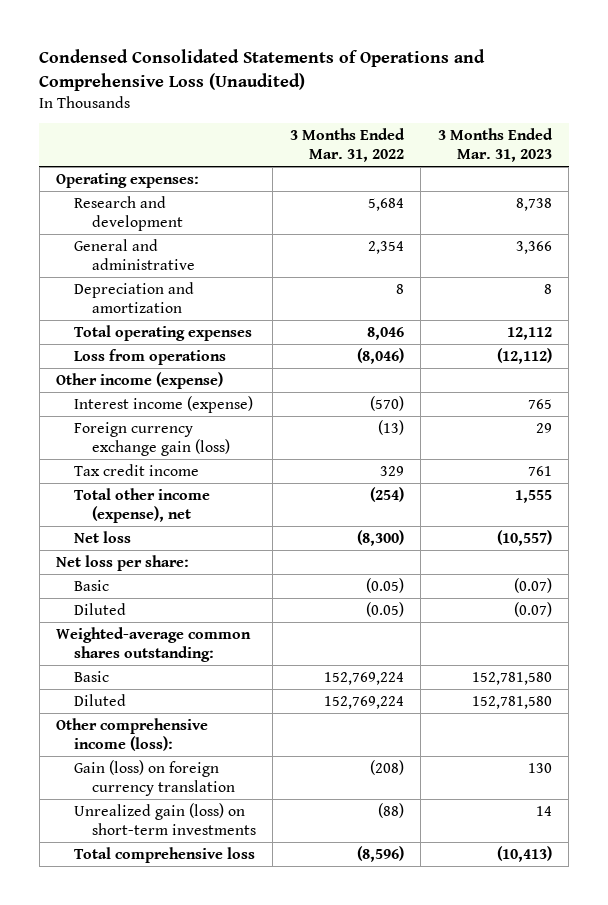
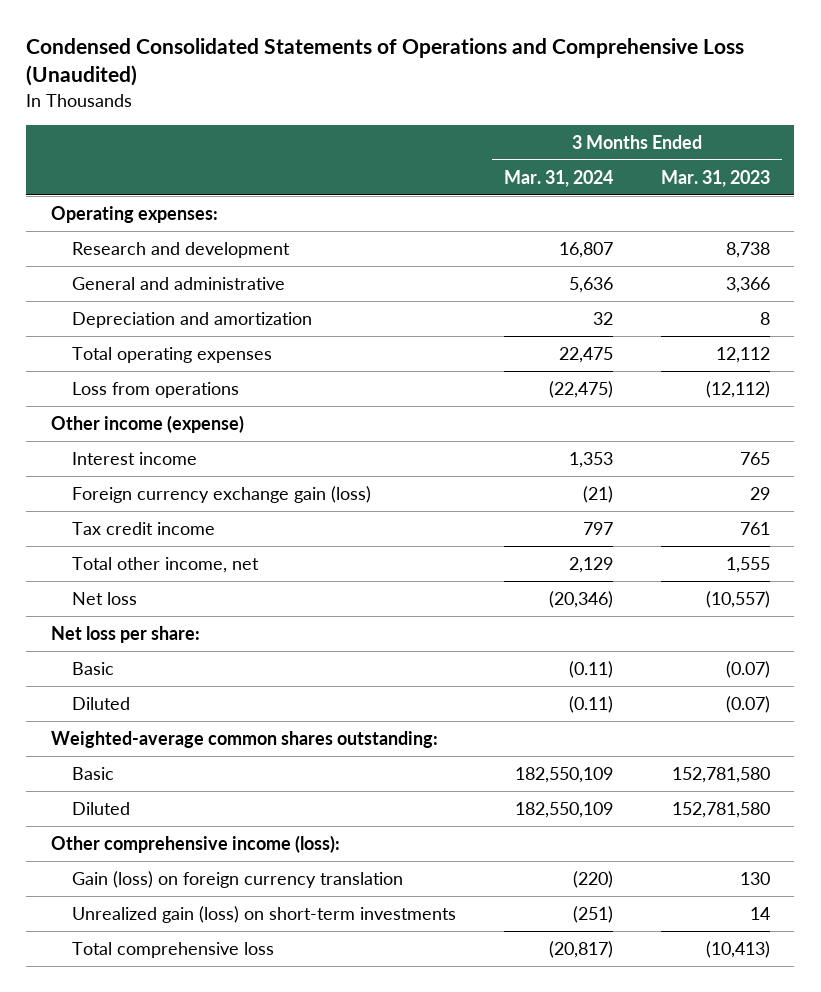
[289,128,405,162] 3 Months Ended Mar. 31, 2022 -> none
none -> [503,169,613,187] Mar. 31, 2024
[74,396,254,414] Interest income (expense) -> [71,452,197,466] Interest income
[74,488,211,523] Total other income (expense), net -> [71,557,259,574] Total other income, net

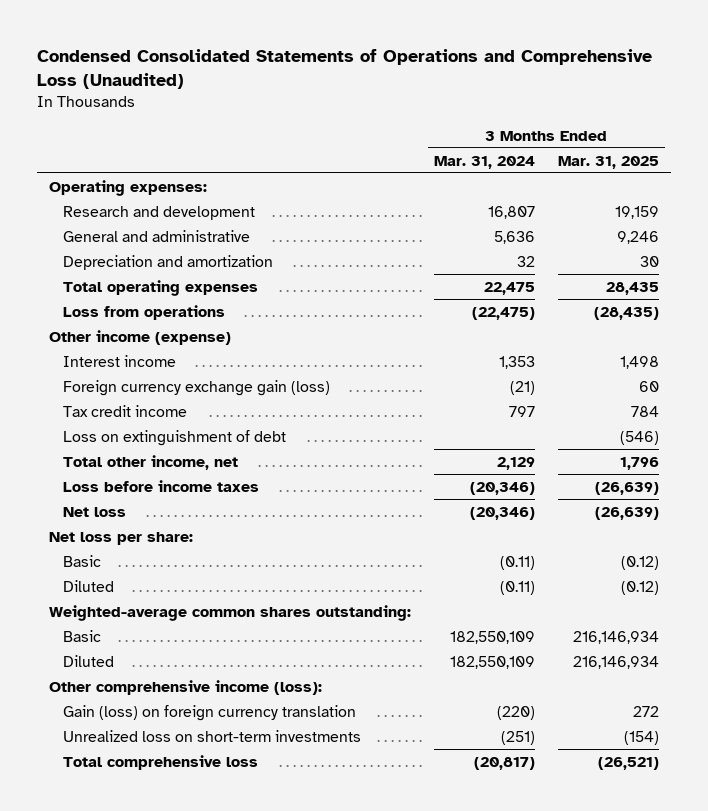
[661,169,771,187] Mar. 31, 2023 -> none
none -> [558,155,660,169] Mar. 31, 2025
none -> [63,429,287,446] Loss on extinguishment of debt
none -> [63,479,260,492] Loss before income taxes
[71,906,456,924] Unrealized gain (loss) on short-term investments -> [63,729,362,742] Unrealized loss on short-term investments

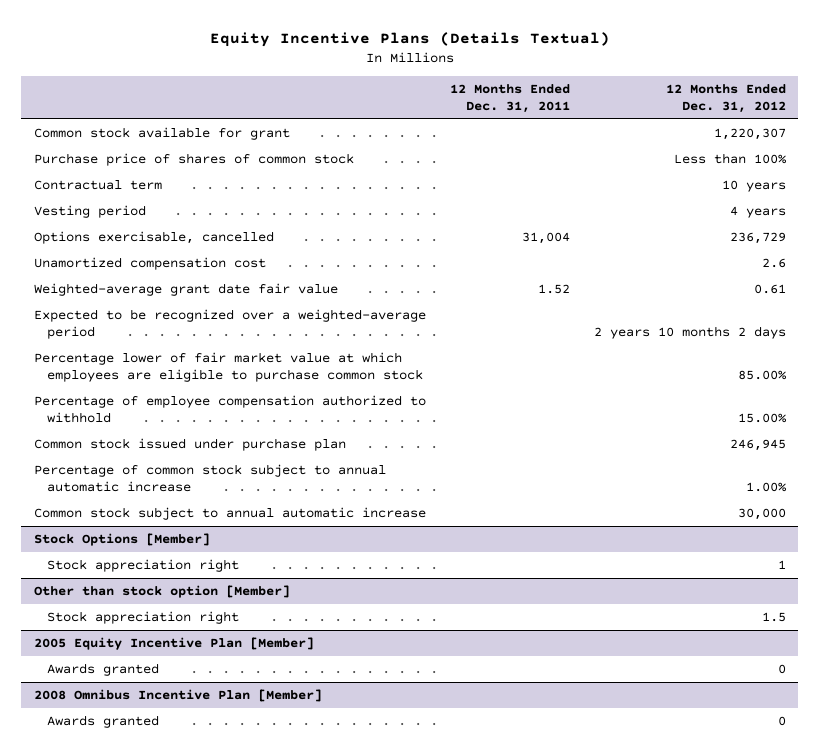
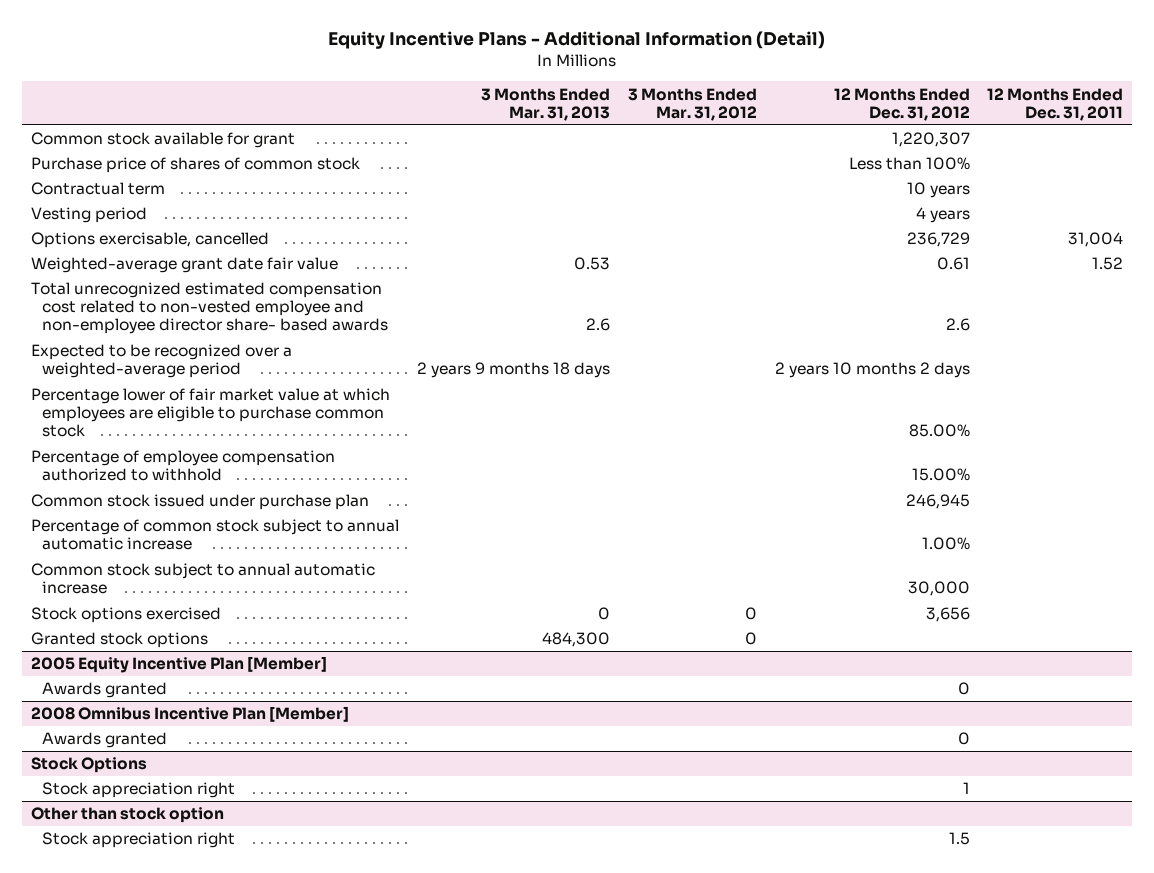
[209,32,610,48] Equity Incentive Plans (Details Textual) -> [328,31,826,50] Equity Incentive Plans - Additional Information (Detail)
none -> [480,87,610,121] 3 Months Ended Mar. 31, 2013
none -> [627,87,757,121] 3 Months Ended Mar. 31, 2012
[33,257,266,271] Unamortized compensation cost -> none
none -> [30,282,389,335] Total unrecognized estimated compensation cost related to non-vested employee and non-employee director share- based awards
[33,533,210,547] Stock Options [Member] -> none
[47,559,240,573] Stock appreciation right -> none
[33,585,290,599] Other than stock option [Member] -> none
[47,611,240,625] Stock appreciation right -> none
none -> [30,607,221,624] Stock options exercised
none -> [30,632,208,649] Granted stock options
none -> [30,757,147,774] Stock Options
none -> [42,782,236,799] Stock appreciation right
none -> [30,807,224,824] Other than stock option
none -> [42,832,236,849] Stock appreciation right

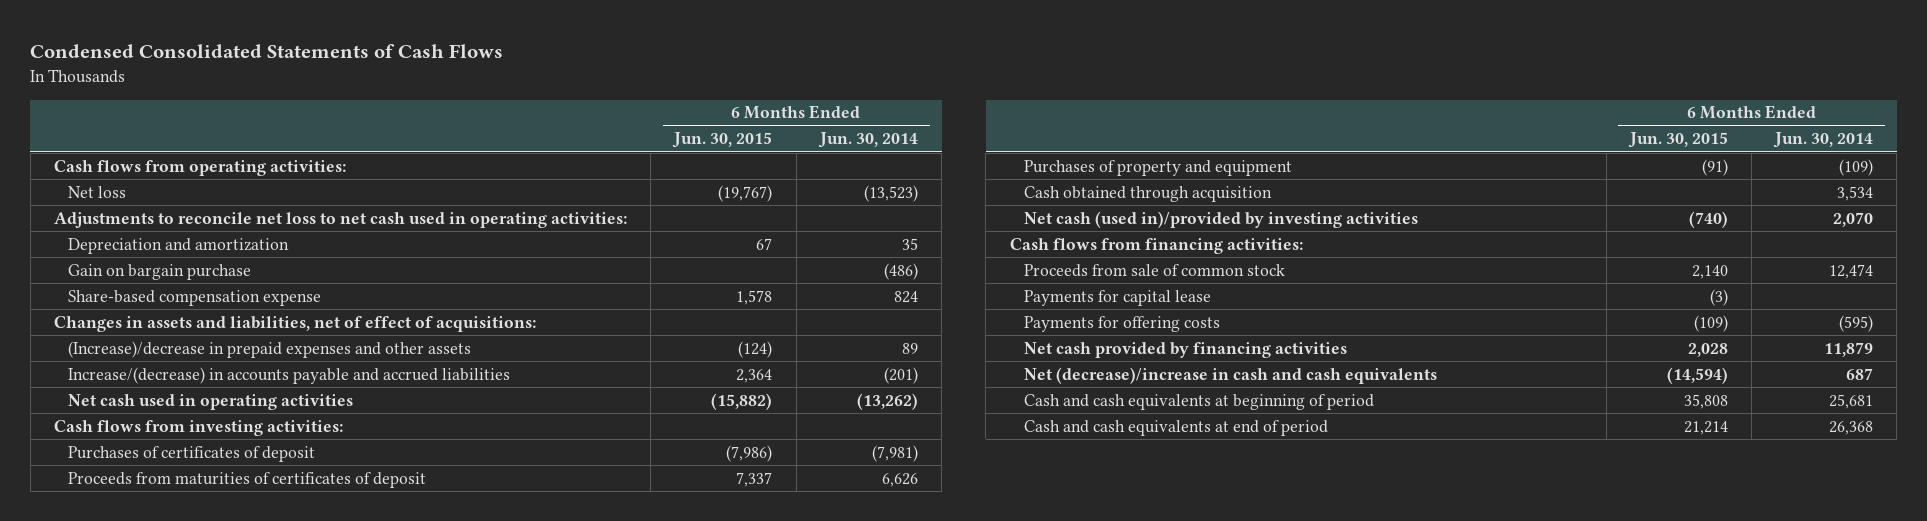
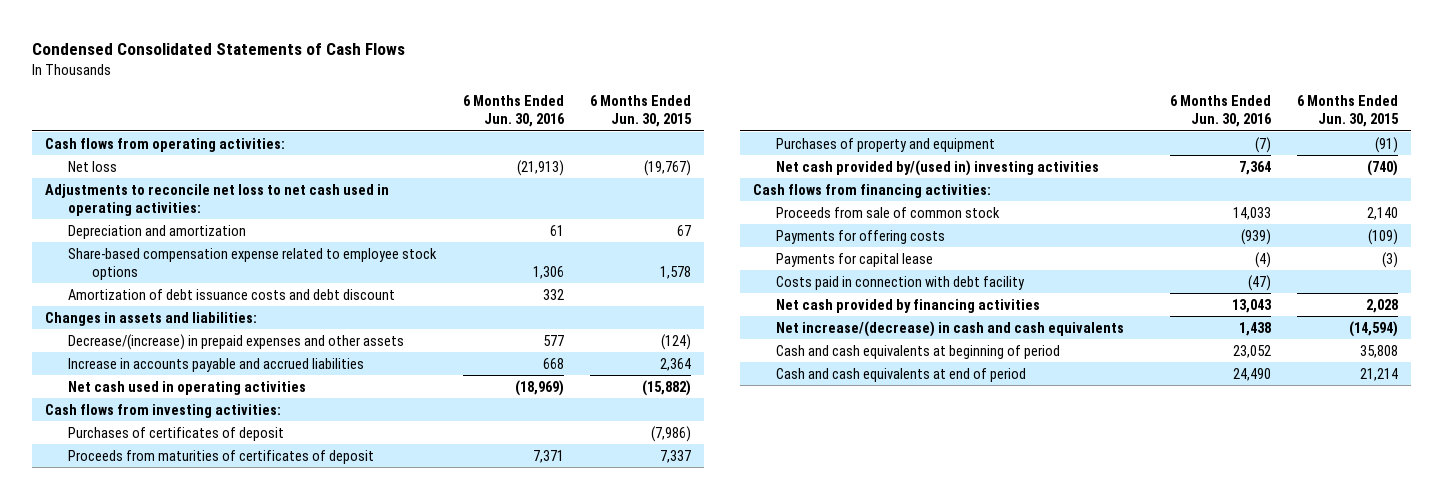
[817,132,918,149] Jun. 30, 2014 -> none
none -> [462,94,565,128] 6 Months Ended Jun. 30, 2016
[68,263,252,280] Gain on bargain purchase -> none
[68,289,322,306] Share-based compensation expense -> [68,247,438,280] Share-based compensation expense related to employee stock options
none -> [68,288,396,300] Amortization of debt issuance costs and debt discount
[54,315,537,332] Changes in assets and liabilities, net of effect of acquisitions: -> [45,311,258,326] Changes in assets and liabilities:
[68,340,472,358] (Increase)/decrease in prepaid expenses and other assets -> [68,333,405,350] Decrease/(increase) in prepaid expenses and other assets
[68,366,511,384] Increase/(decrease) in accounts payable and accrued liabilities -> [68,357,365,372] Increase in accounts payable and accrued liabilities
[1023,185,1272,202] Cash obtained through acquisition -> none
[1023,210,1418,228] Net cash (used in)/provided by investing activities -> [776,159,1100,176] Net cash provided by/(used in) investing activities
[1023,289,1211,306] Payments for capital lease -> [776,252,934,267] Payments for capital lease
none -> [776,275,1026,290] Costs paid in connection with debt facility
[1023,366,1437,384] Net (decrease)/increase in cash and cash equivalents -> [776,320,1125,337] Net increase/(decrease) in cash and cash equivalents

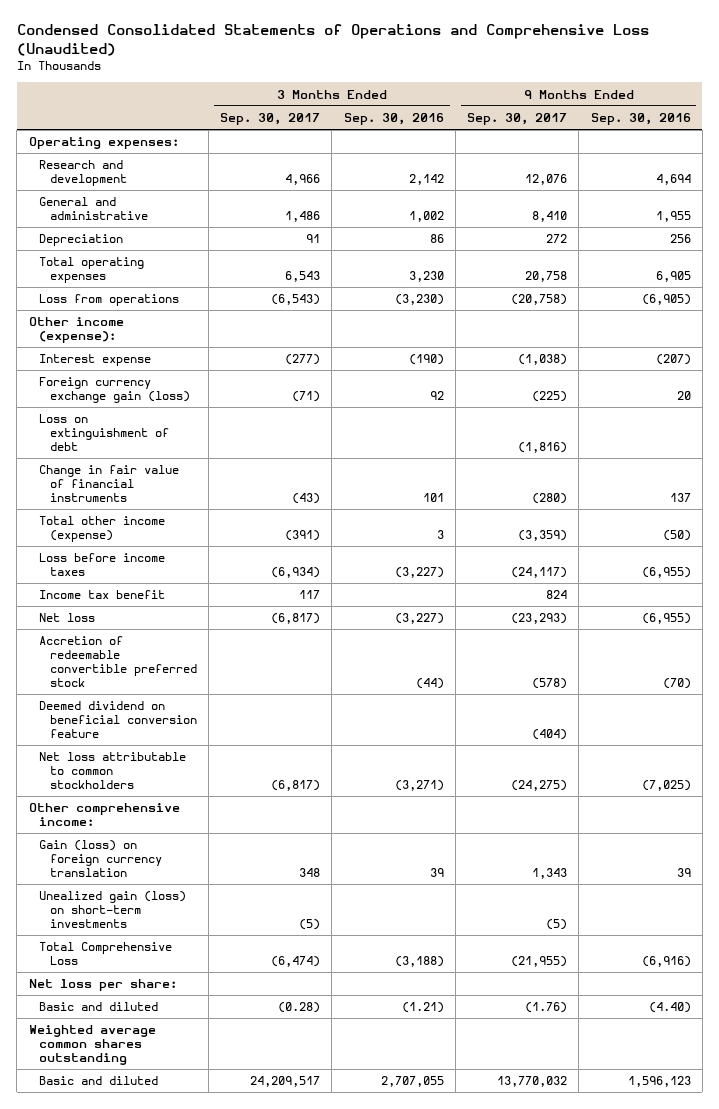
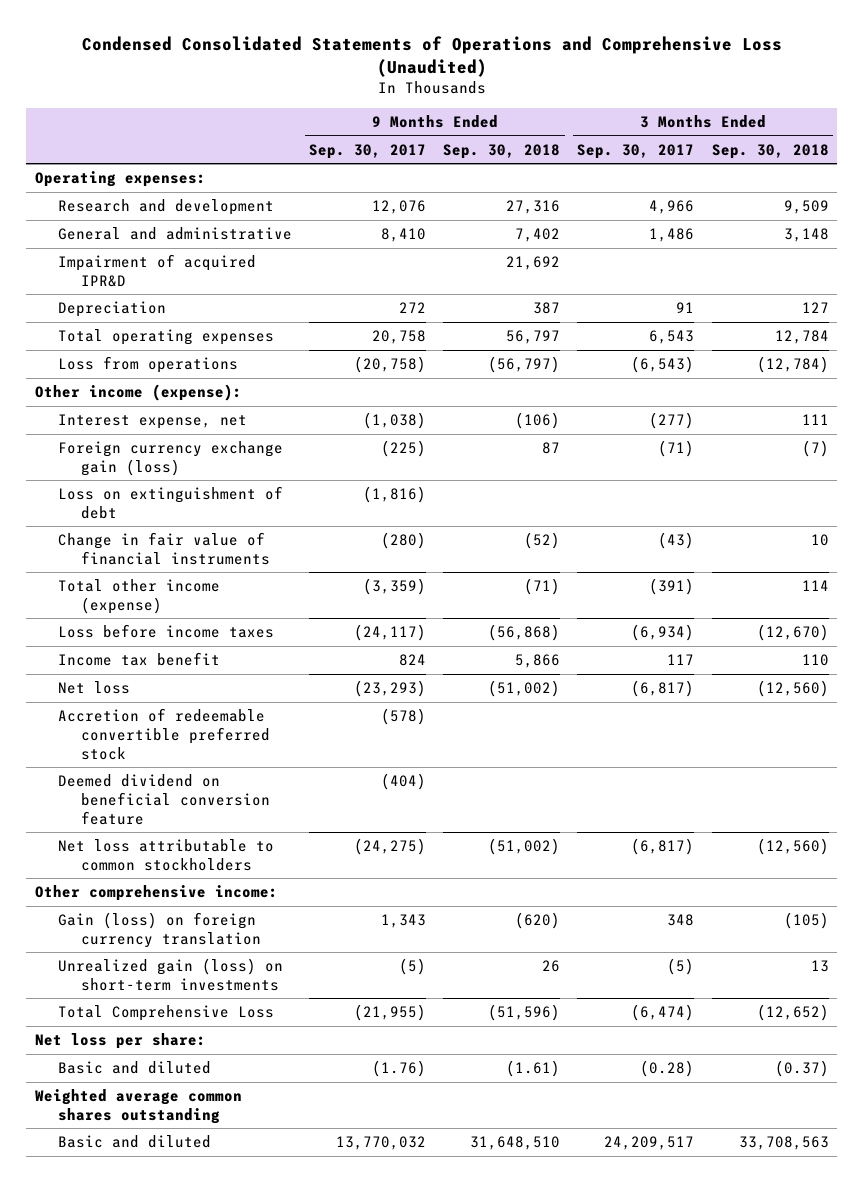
[343,113,444,126] Sep. 30, 2016 -> none
[590,113,691,126] Sep. 30, 2016 -> none
none -> [443,143,561,159] Sep. 30, 2018
none -> [711,143,829,159] Sep. 30, 2018
none -> [58,254,257,287] Impairment of acquired IPR&D
[39,354,152,367] Interest expense -> [58,414,248,430] Interest expense, net
[39,891,187,929] Unealized gain (loss) on short-term investments -> [58,958,284,991] Unrealized gain (loss) on short-term investments

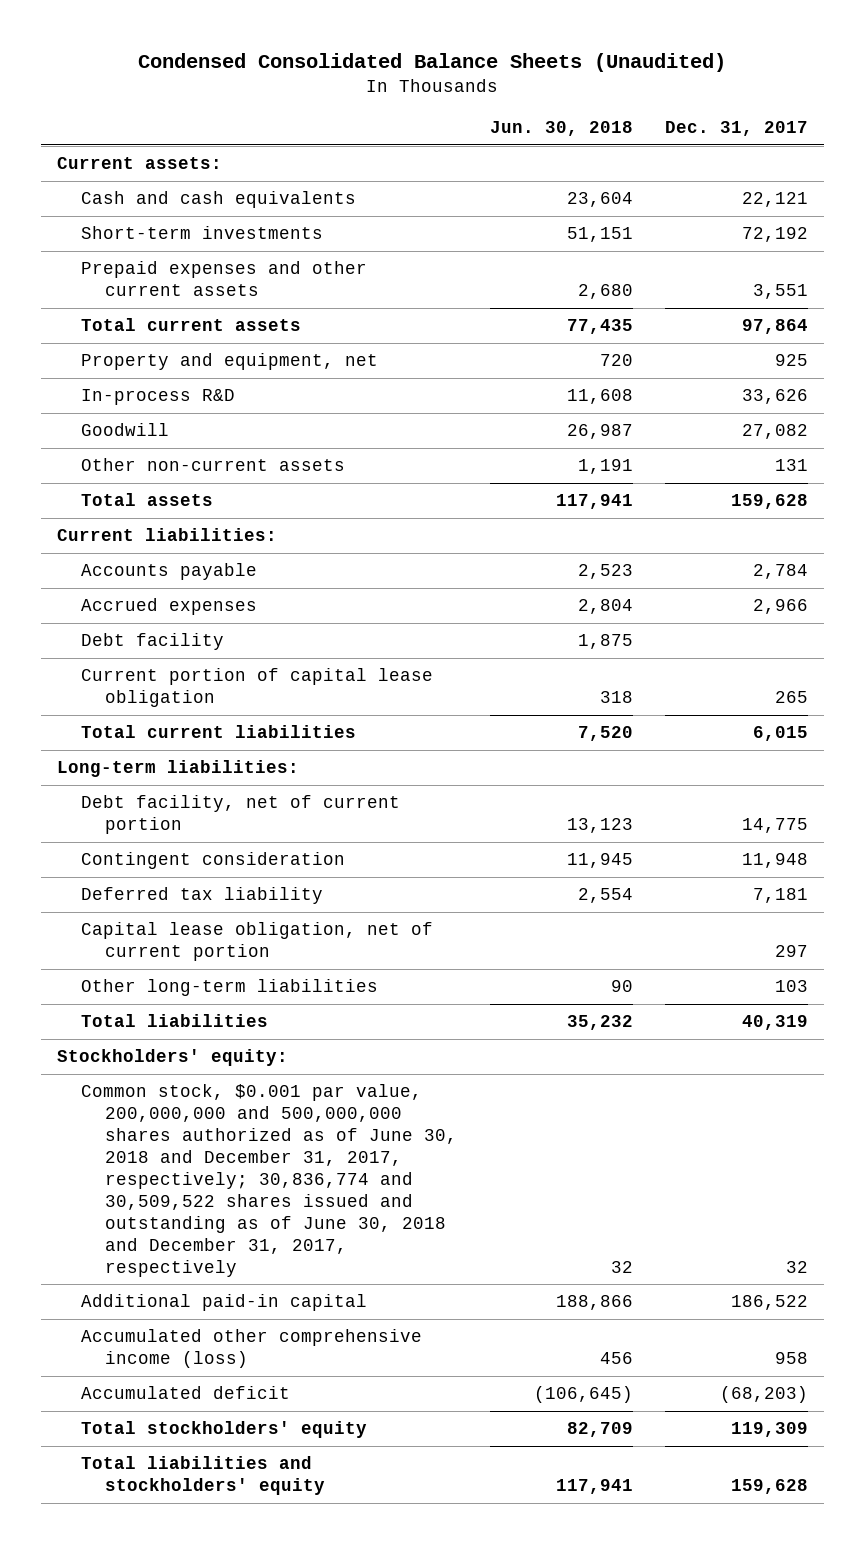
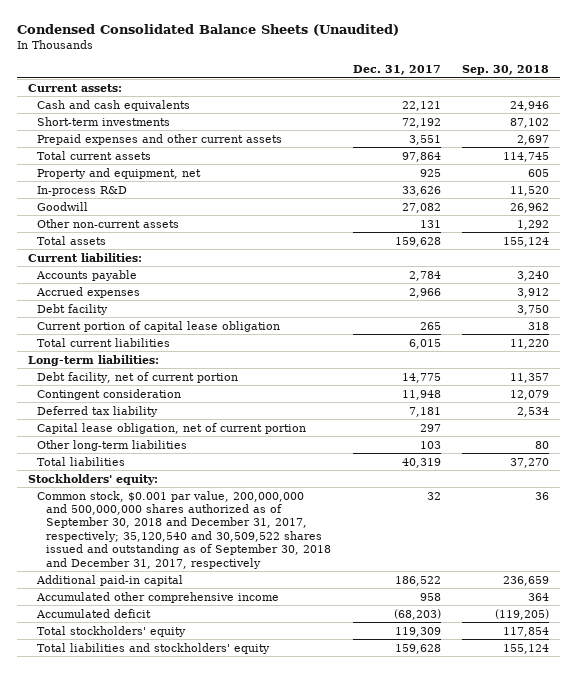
[489,121,633,137] Jun. 30, 2018 -> none
none -> [462,65,550,76] Sep. 30, 2018
[81,1084,458,1277] Common stock, $0.001 par value, 200,000,000 and 500,000,000 shares authorized as of June 30, 2018 and December 31, 2017, respectively; 30,836,774 and 30,509,522 shares issued and outstanding as of June 30, 2018 and December 31, 2017, respectively -> [36,490,332,569] Common stock, $0.001 par value, 200,000,000 and 500,000,000 shares authorized as of September 30, 2018 and December 31, 2017, respectively; 35,120,540 and 30,509,522 shares issued and outstanding as of September 30, 2018 and December 31, 2017, respectively
[81,1329,423,1369] Accumulated other comprehensive income (loss) -> [35,591,279,603] Accumulated other comprehensive income

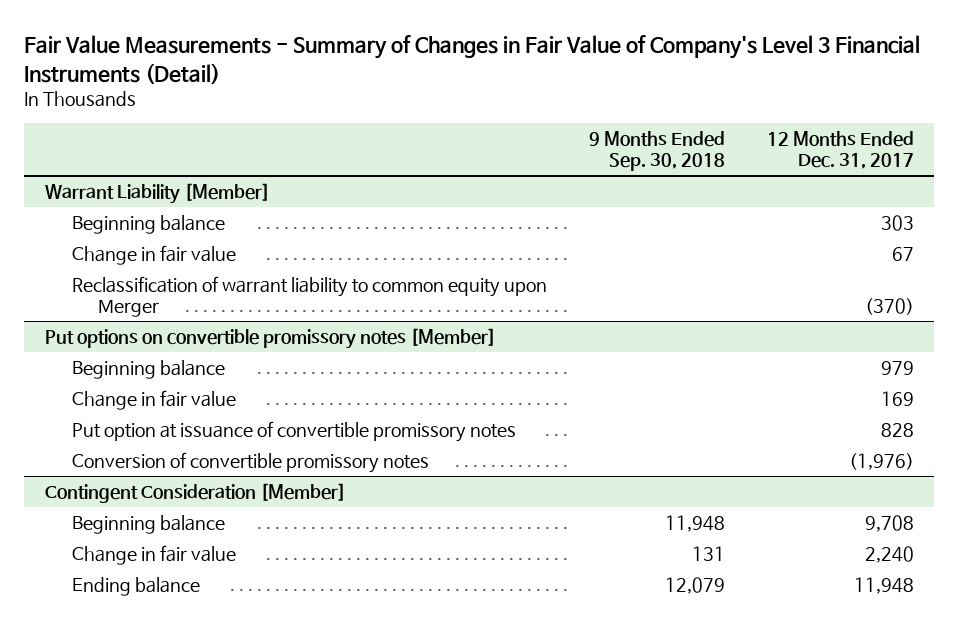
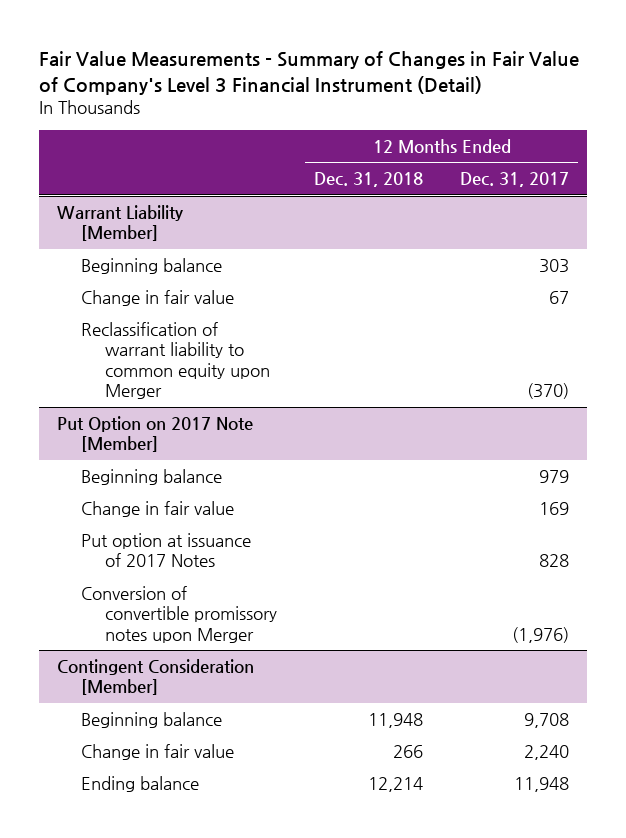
[24,35,921,84] Fair Value Measurements - Summary of Changes in Fair Value of Company's Level 3 Financial Instruments (Detail) -> [39,50,580,95] Fair Value Measurements - Summary of Changes in Fair Value of Company's Level 3 Financial Instrument (Detail)
[588,131,725,172] 9 Months Ended Sep. 30, 2018 -> none
none -> [314,172,424,188] Dec. 31, 2018
[45,327,497,349] Put options on convertible promissory notes [Member] -> none
none -> [57,415,254,453] Put Option on 2017 Note [Member]
[71,420,516,442] Put option at issuance of convertible promissory notes -> [81,532,252,568] Put option at issuance of 2017 Notes
[71,451,429,473] Conversion of convertible promissory notes -> [81,585,278,643] Conversion of convertible promissory notes upon Merger

